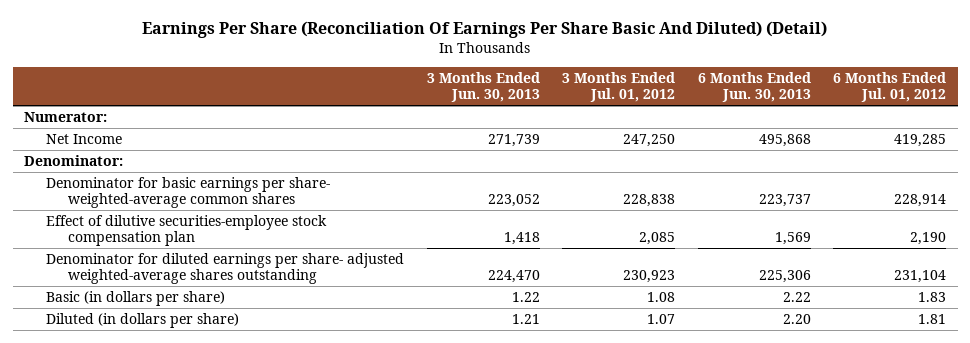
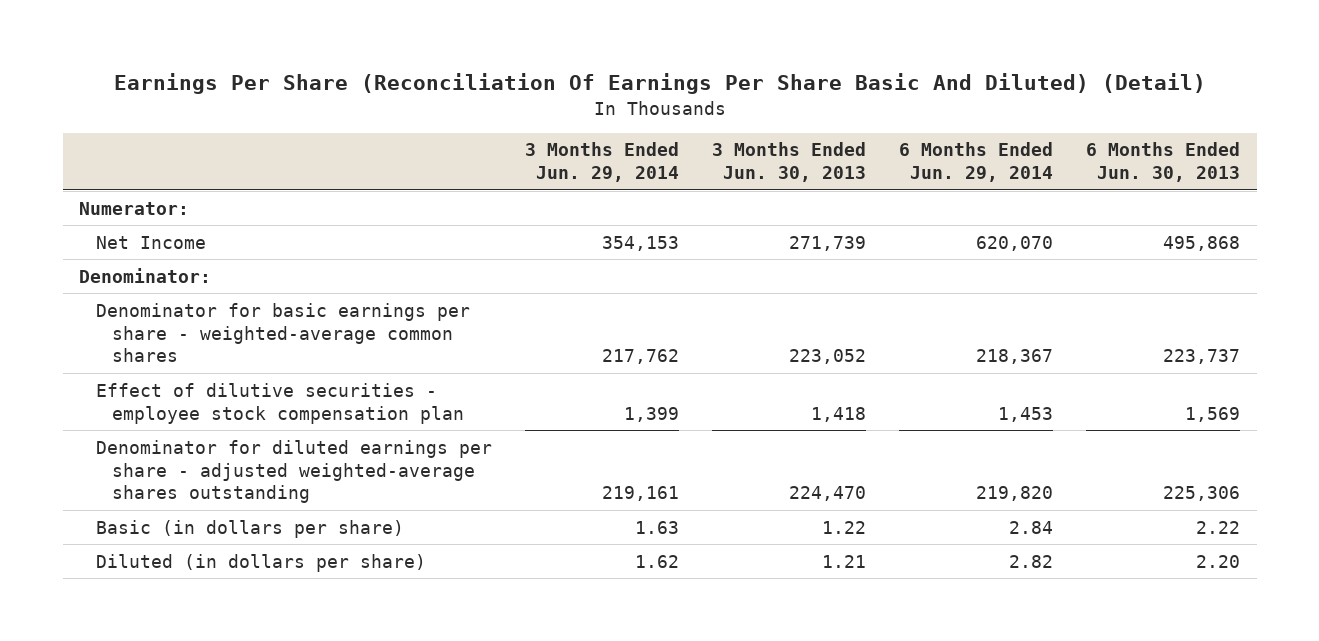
[562,71,676,103] 3 Months Ended Jul. 01, 2012 -> none
[833,71,947,103] 6 Months Ended Jul. 01, 2012 -> none
none -> [524,142,679,183] 3 Months Ended Jun. 29, 2014
none -> [898,142,1053,183] 6 Months Ended Jun. 29, 2014
[46,176,331,209] Denominator for basic earnings per share- weighted-average common shares -> [95,302,470,363] Denominator for basic earnings per share - weighted-average common shares
[46,214,328,247] Effect of dilutive securities-employee stock compensation plan -> [95,382,465,424] Effect of dilutive securities - employee stock compensation plan
[46,252,405,285] Denominator for diluted earnings per share- adjusted weighted-average shares outstanding -> [95,439,492,504] Denominator for diluted earnings per share - adjusted weighted-average shares outstanding

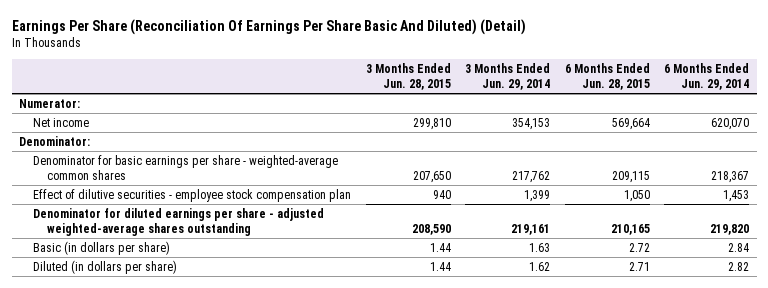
[711,142,866,183] 3 Months Ended Jun. 30, 2013 -> none
[1085,142,1240,183] 6 Months Ended Jun. 30, 2013 -> none
none -> [365,62,451,91] 3 Months Ended Jun. 28, 2015
none -> [564,62,650,91] 6 Months Ended Jun. 28, 2015
[95,235,206,249] Net Income -> [32,117,89,127] Net income

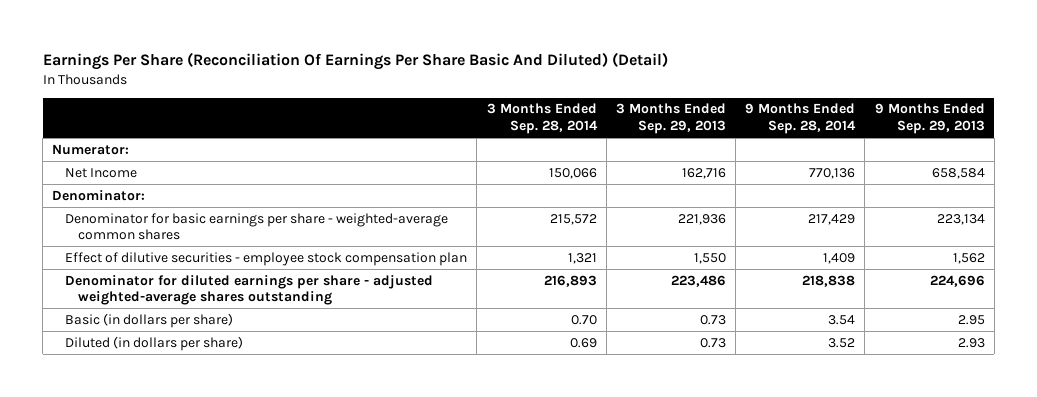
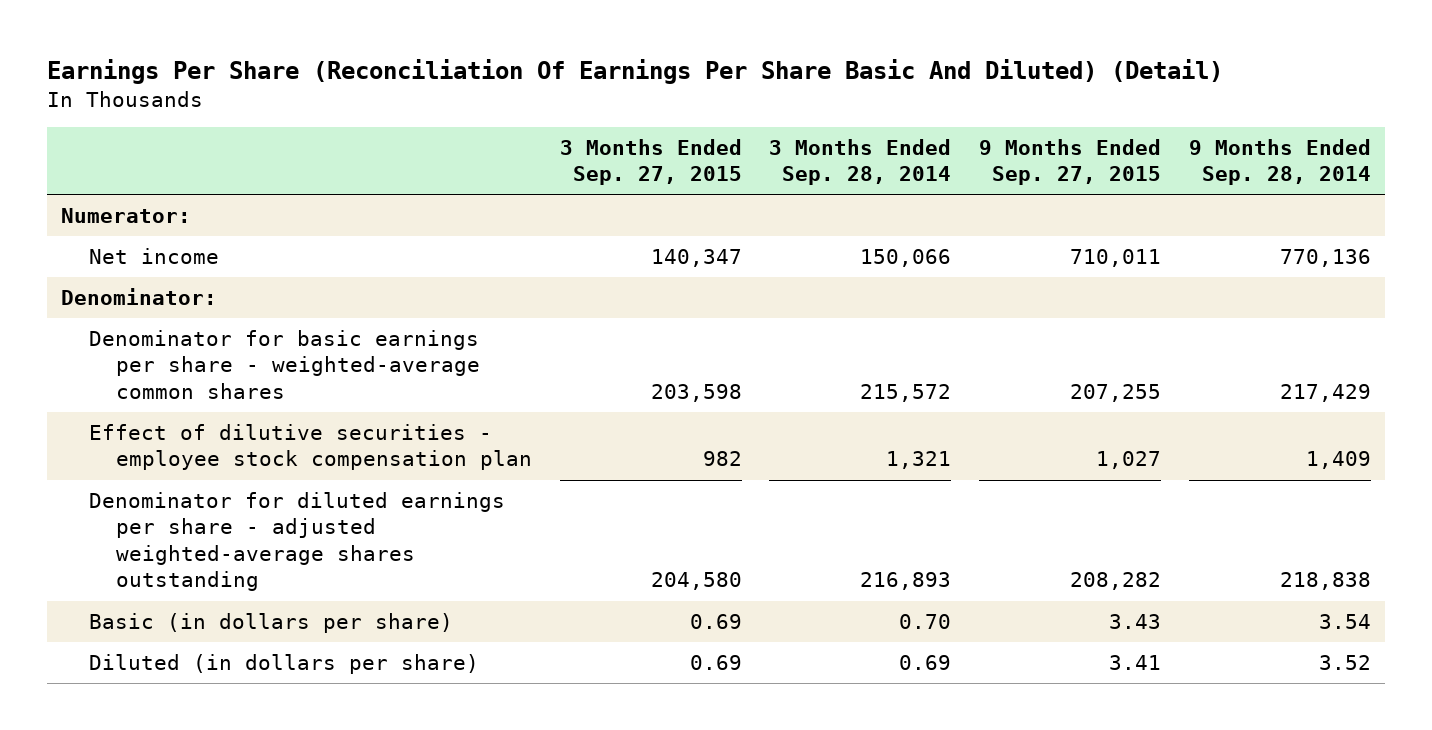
[615,103,726,135] 3 Months Ended Sep. 29, 2013 -> none
[874,103,985,135] 9 Months Ended Sep. 29, 2013 -> none
none -> [559,138,742,186] 3 Months Ended Sep. 27, 2015
none -> [979,138,1162,186] 9 Months Ended Sep. 27, 2015
[65,167,138,178] Net Income -> [88,247,219,264] Net income

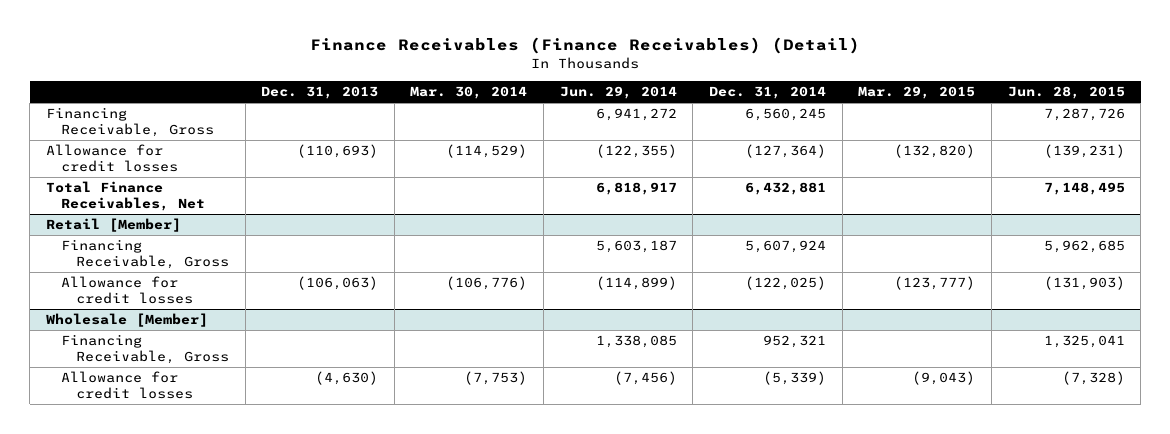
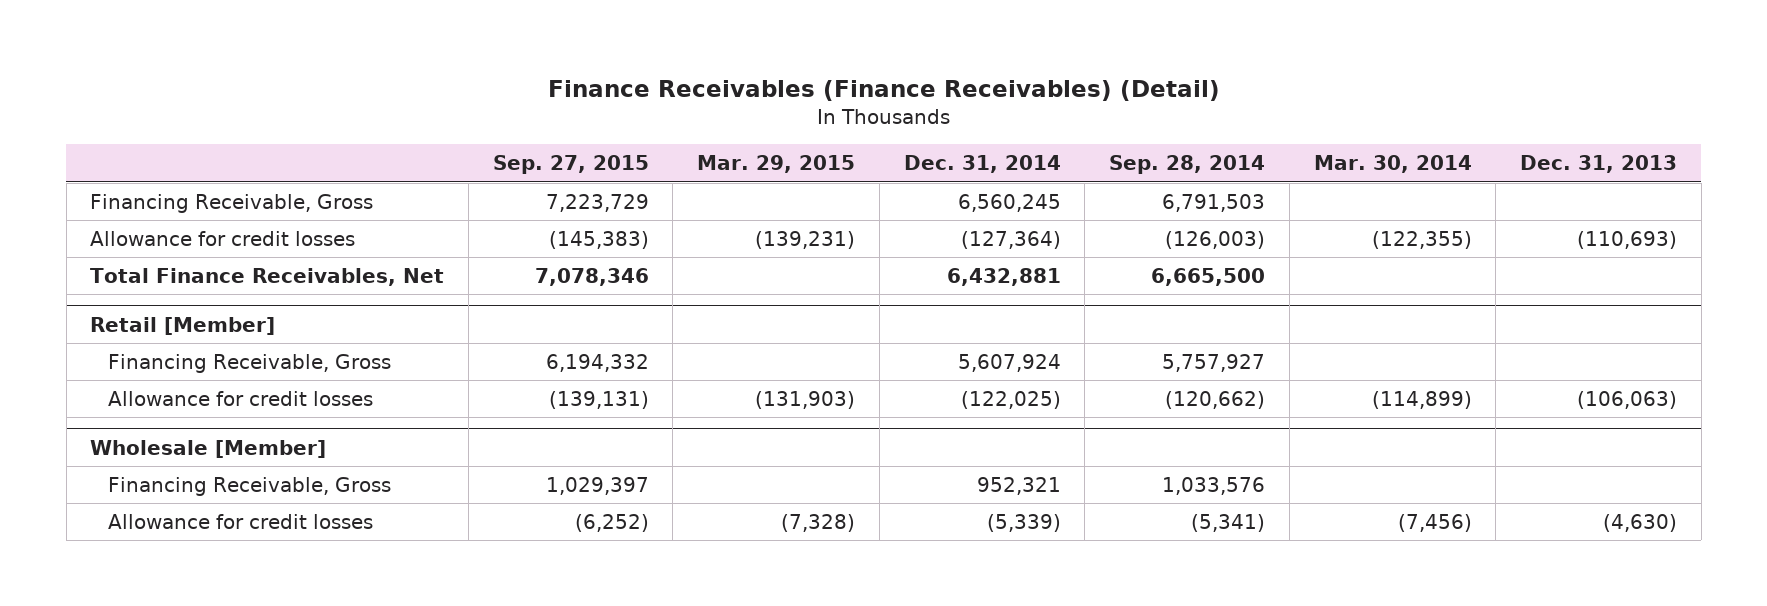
[559,86,677,100] Jun. 29, 2014 -> none
[1007,86,1125,100] Jun. 28, 2015 -> none
none -> [492,155,649,175] Sep. 27, 2015
none -> [1109,155,1266,175] Sep. 28, 2014
[446,144,528,159] (114,529) -> [1371,231,1472,250] (122,355)
[894,144,976,159] (132,820) -> [755,231,856,250] (139,231)
[446,276,528,291] (106,776) -> [1371,391,1472,410] (114,899)
[894,276,976,291] (123,777) -> [755,391,856,410] (131,903)
[464,371,528,386] (7,753) -> [1397,514,1472,533] (7,456)
[912,371,976,386] (9,043) -> [781,514,856,533] (7,328)

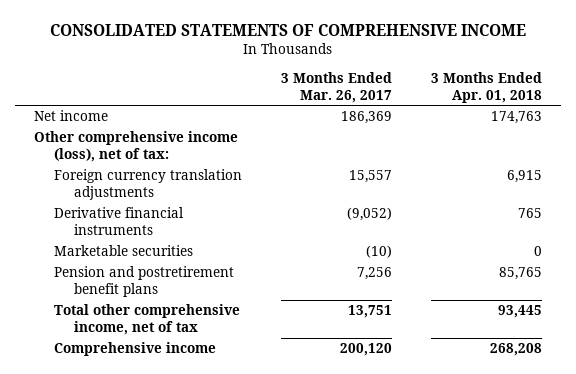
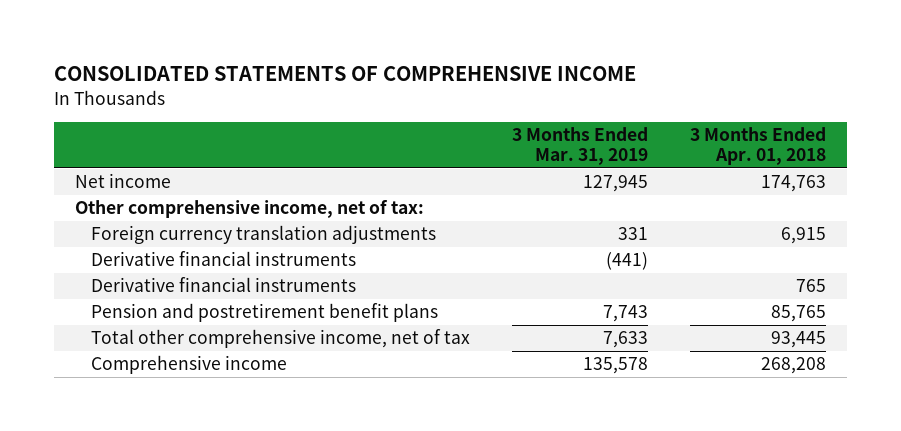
[280,72,392,103] 3 Months Ended Mar. 26, 2017 -> none
none -> [511,127,648,166] 3 Months Ended Mar. 31, 2019
[34,131,239,162] Other comprehensive income (loss), net of tax: -> [75,199,425,219] Other comprehensive income, net of tax:
none -> [90,251,356,267] Derivative financial instruments
[54,245,194,257] Marketable securities -> none

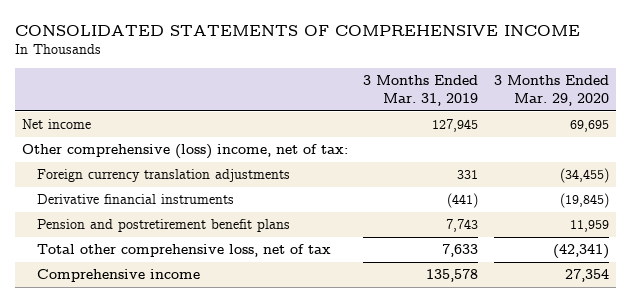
[689,127,826,166] 3 Months Ended Apr. 01, 2018 -> none
none -> [493,74,609,106] 3 Months Ended Mar. 29, 2020
[75,199,425,219] Other comprehensive income, net of tax: -> [22,144,349,160] Other comprehensive (loss) income, net of tax:
[90,277,356,293] Derivative financial instruments -> none
[90,329,470,349] Total other comprehensive income, net of tax -> [37,244,332,258] Total other comprehensive loss, net of tax

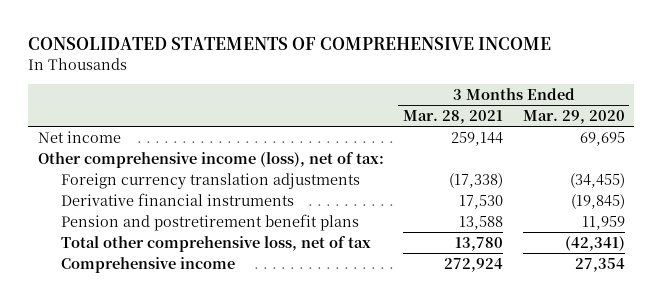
[363,74,479,106] 3 Months Ended Mar. 31, 2019 -> none
none -> [403,109,504,124] Mar. 28, 2021
[22,144,349,160] Other comprehensive (loss) income, net of tax: -> [37,151,384,168] Other comprehensive income (loss), net of tax:

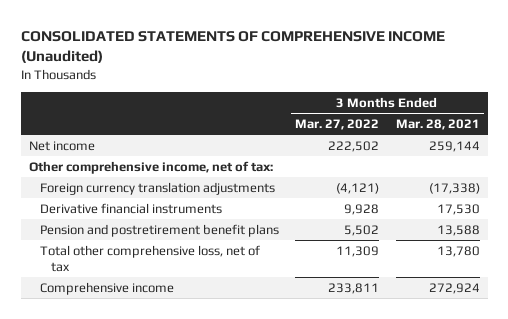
[28,37,552,51] CONSOLIDATED STATEMENTS OF COMPREHENSIVE INCOME -> [20,30,445,64] CONSOLIDATED STATEMENTS OF COMPREHENSIVE INCOME (Unaudited)
[522,109,625,124] Mar. 29, 2020 -> none
none -> [295,119,380,131] Mar. 27, 2022
[37,151,384,168] Other comprehensive income (loss), net of tax: -> [28,160,273,174] Other comprehensive income, net of tax:

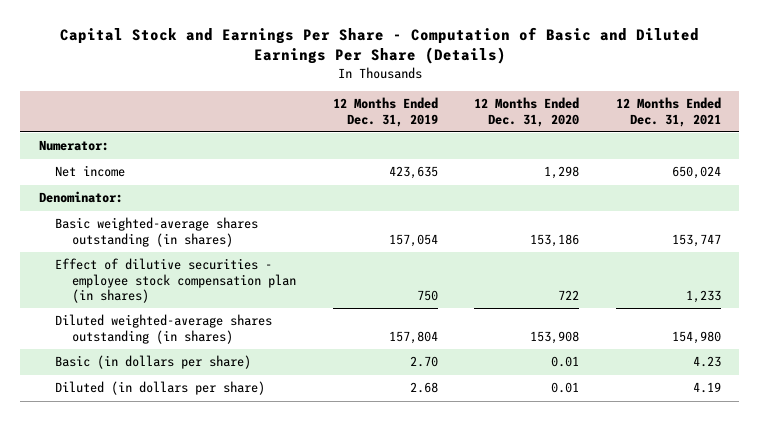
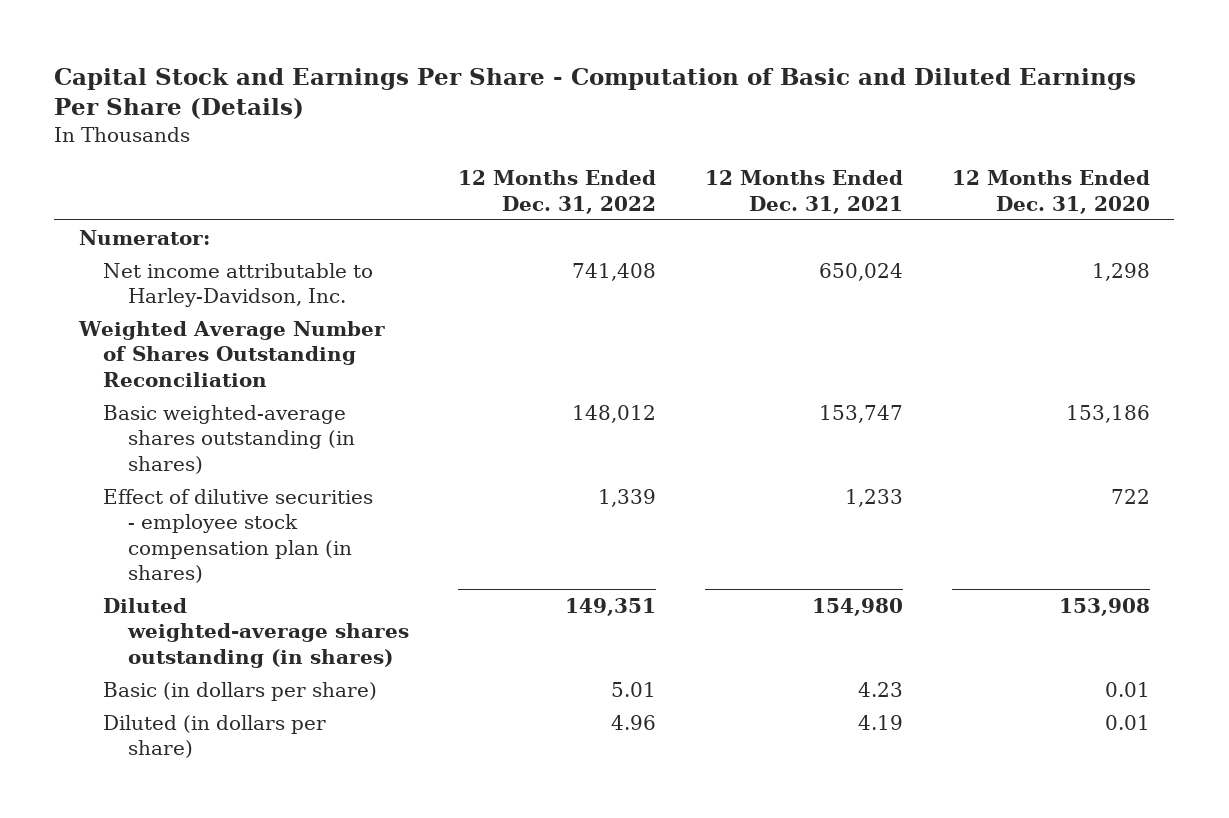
[332,97,438,127] 12 Months Ended Dec. 31, 2019 -> none
none -> [457,170,656,214] 12 Months Ended Dec. 31, 2022
[55,165,126,178] Net income -> [103,262,374,308] Net income attributable to Harley-Davidson, Inc.
[38,191,123,204] Denominator: -> [77,320,385,387] Weighted Average Number of Shares Outstanding Reconciliation

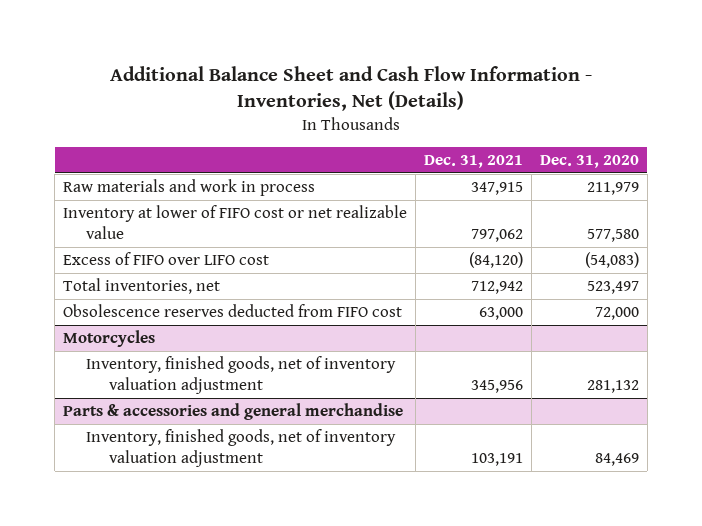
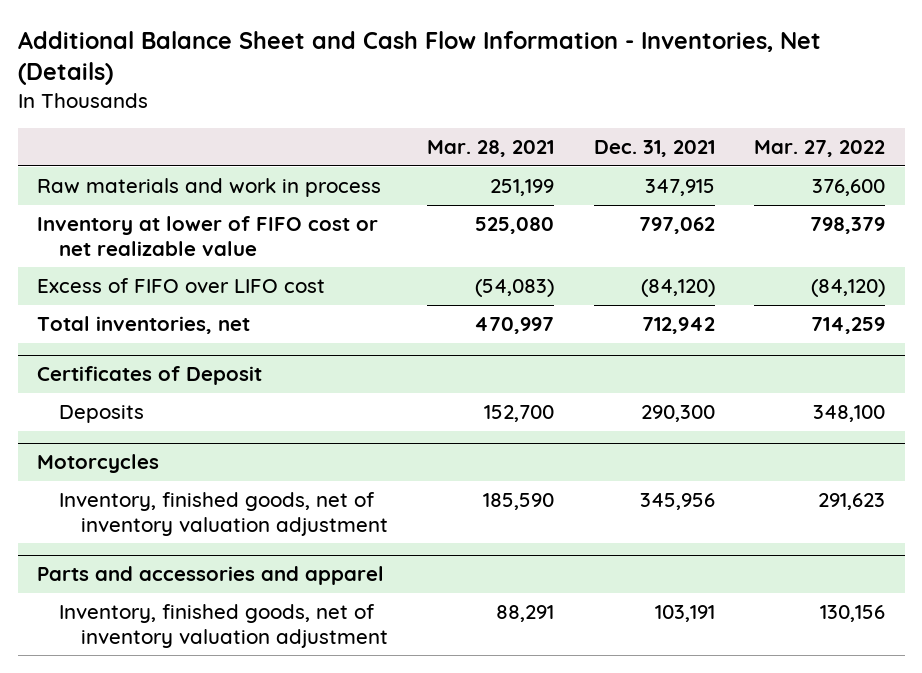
[539,154,639,168] Dec. 31, 2020 -> none
none -> [427,140,555,158] Mar. 28, 2021
none -> [754,140,886,158] Mar. 27, 2022
[63,304,403,318] Obsolescence reserves deducted from FIFO cost -> none
none -> [37,366,263,386] Certificates of Deposit
none -> [58,404,144,423] Deposits
[63,403,404,421] Parts & accessories and general merchandise -> [37,566,385,586] Parts and accessories and apparel

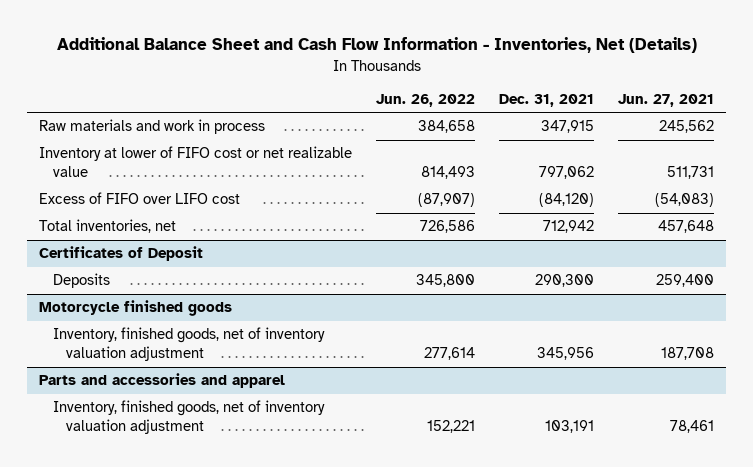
[427,140,555,158] Mar. 28, 2021 -> none
[754,140,886,158] Mar. 27, 2022 -> none
none -> [376,93,476,107] Jun. 26, 2022
none -> [618,93,715,107] Jun. 27, 2021
[37,454,160,474] Motorcycles -> [39,300,233,317] Motorcycle finished goods

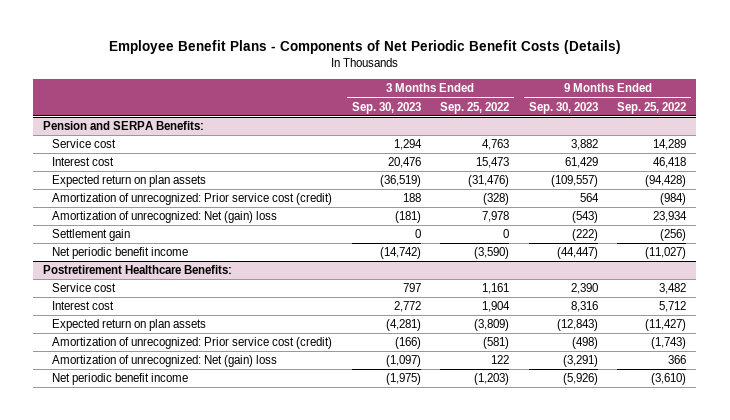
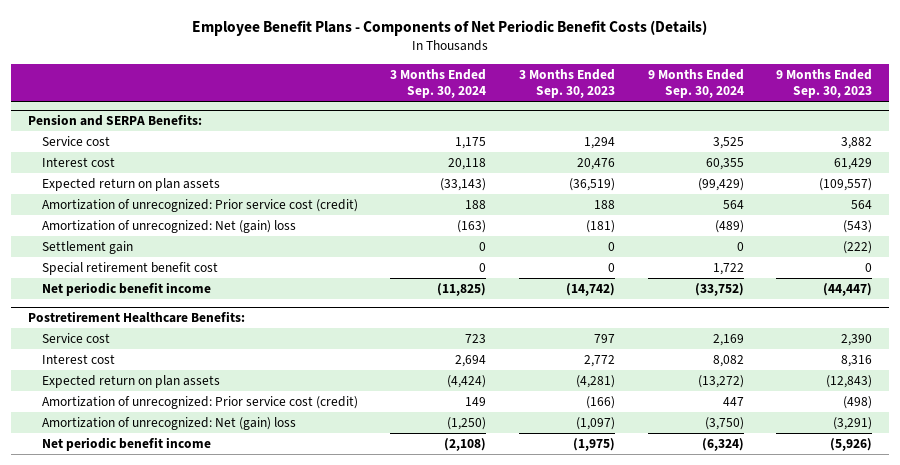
[440,101,510,114] Sep. 25, 2022 -> none
[617,101,687,114] Sep. 25, 2022 -> none
none -> [390,68,487,99] 3 Months Ended Sep. 30, 2024
none -> [647,68,744,99] 9 Months Ended Sep. 30, 2024
none -> [41,261,218,275] Special retirement benefit cost

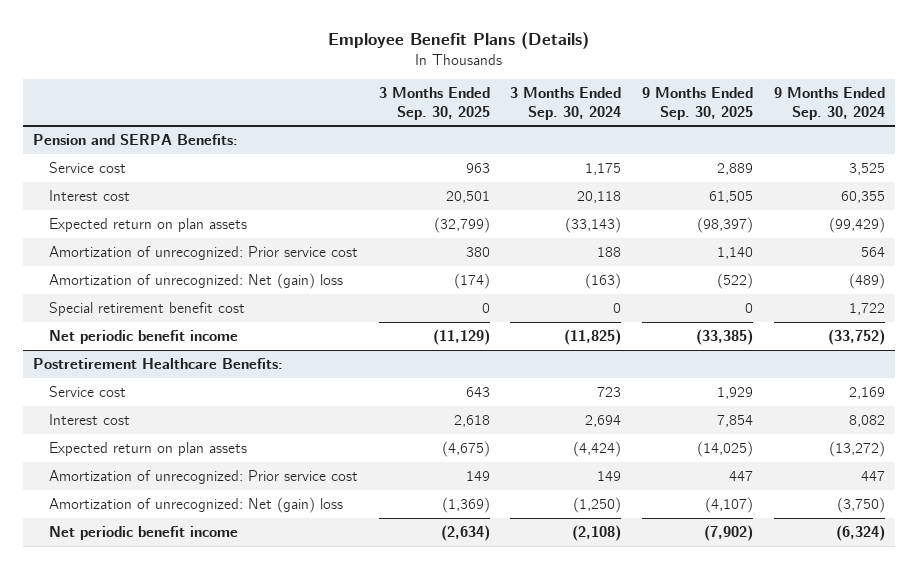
[191,20,707,37] Employee Benefit Plans - Components of Net Periodic Benefit Costs (Details) -> [327,32,589,50] Employee Benefit Plans (Details)
[519,68,616,99] 3 Months Ended Sep. 30, 2023 -> none
[776,68,873,99] 9 Months Ended Sep. 30, 2023 -> none
none -> [378,87,490,120] 3 Months Ended Sep. 30, 2025
none -> [641,87,753,120] 9 Months Ended Sep. 30, 2025
[41,198,358,212] Amortization of unrecognized: Prior service cost (credit) -> [48,245,358,260] Amortization of unrecognized: Prior service cost
[41,240,133,254] Settlement gain -> none
[41,395,358,409] Amortization of unrecognized: Prior service cost (credit) -> [48,469,358,484] Amortization of unrecognized: Prior service cost

